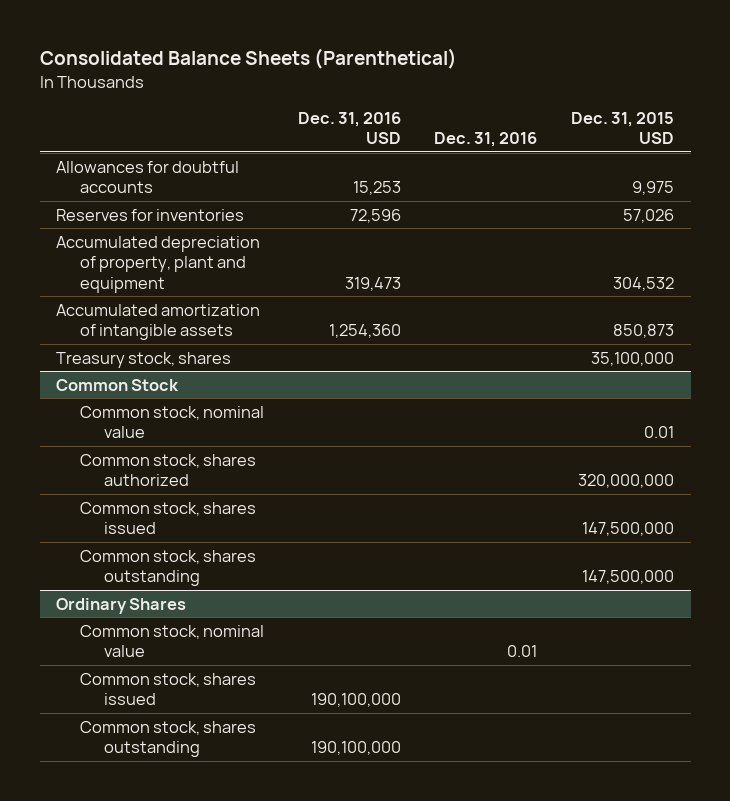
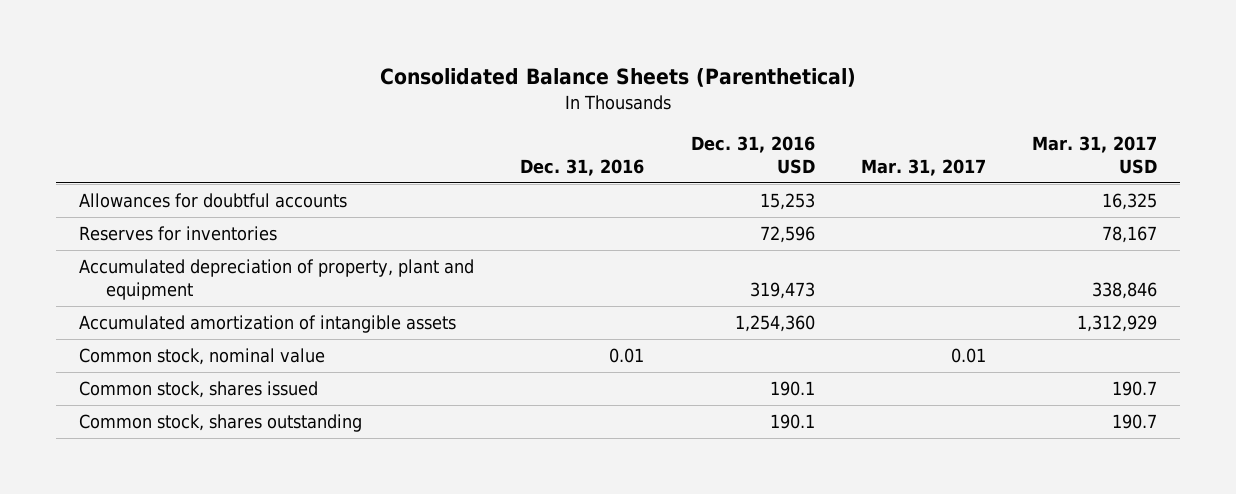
[570,111,674,145] Dec. 31, 2015 USD -> none
none -> [860,158,986,176] Mar. 31, 2017
none -> [1032,136,1158,174] Mar. 31, 2017 USD
[56,351,232,368] Treasury stock, shares -> none
[56,378,180,391] Common Stock -> none
[80,405,265,439] Common stock, nominal value -> none
[80,453,257,487] Common stock, shares authorized -> none
[80,501,257,535] Common stock, shares issued -> none
[80,549,257,587] Common stock, shares outstanding -> none
[56,597,187,614] Ordinary Shares -> none
[80,624,265,658] Common stock, nominal value -> none
[80,672,257,706] Common stock, shares issued -> none
[80,720,257,758] Common stock, shares outstanding -> none
none -> [79,348,326,366] Common stock, nominal value
none -> [79,381,319,399] Common stock, shares issued
none -> [79,414,363,433] Common stock, shares outstanding

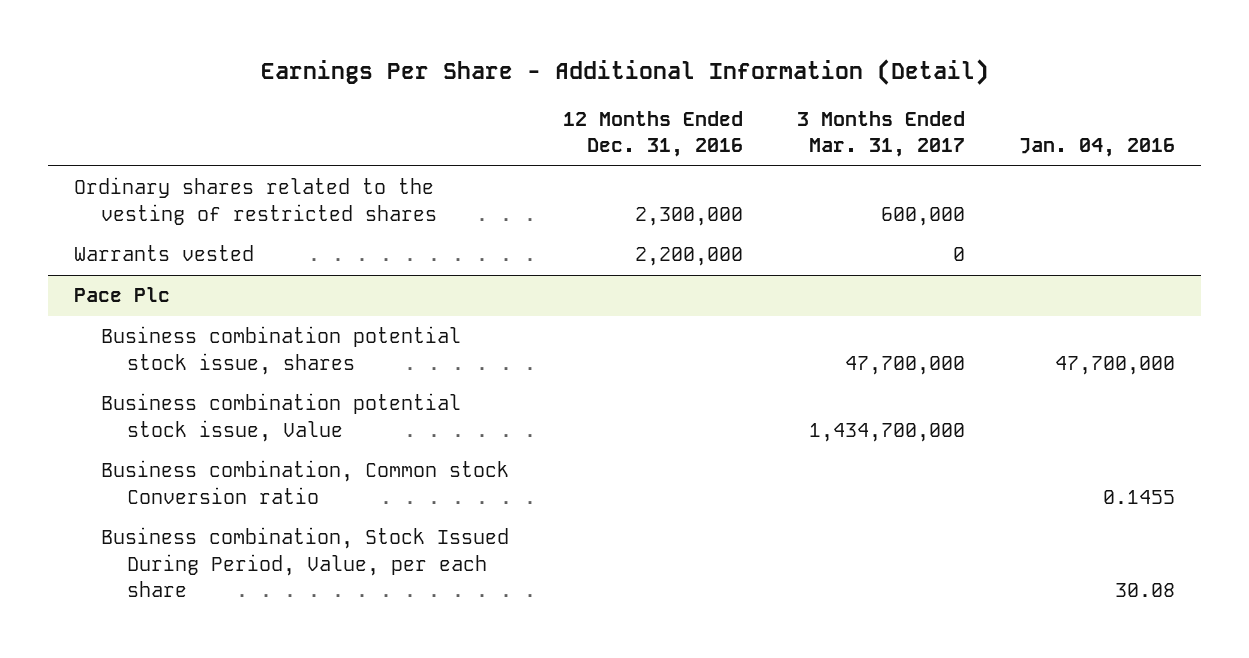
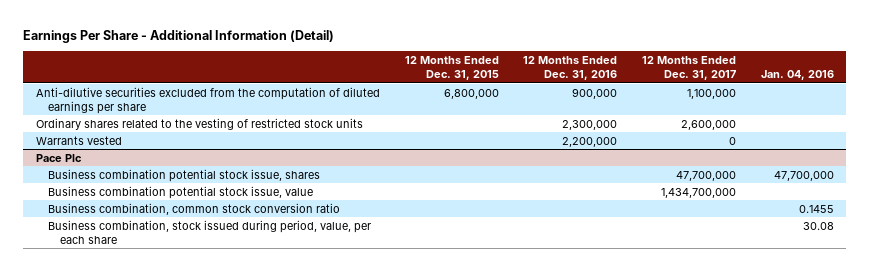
[796,111,965,158] 3 Months Ended Mar. 31, 2017 -> none
none -> [404,56,499,81] 12 Months Ended Dec. 31, 2015
none -> [642,56,737,81] 12 Months Ended Dec. 31, 2017
none -> [35,86,380,114] Anti-dilutive securities excluded from the computation of diluted earnings per share
[74,177,437,225] Ordinary shares related to the vesting of restricted shares -> [35,117,363,130] Ordinary shares related to the vesting of restricted stock units
[100,393,461,442] Business combination potential stock issue, Value -> [47,185,313,199] Business combination potential stock issue, value
[100,460,509,504] Business combination, Common stock Conversion ratio -> [47,202,340,215] Business combination, common stock conversion ratio
[100,527,509,597] Business combination, Stock Issued During Period, Value, per each share -> [47,219,371,244] Business combination, stock issued during period, value, per each share

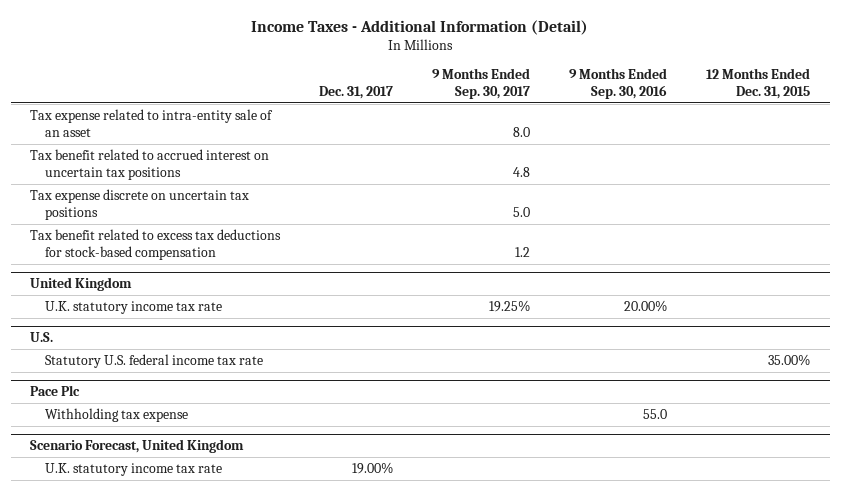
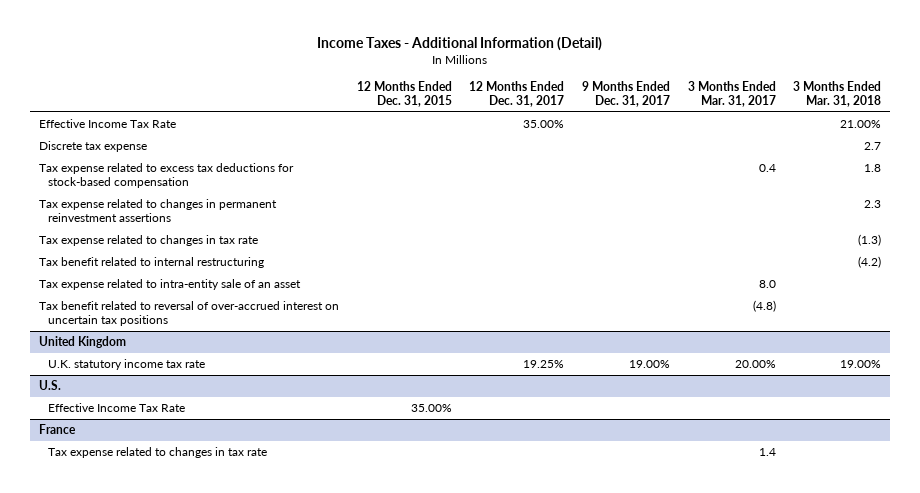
[319,85,394,99] Dec. 31, 2017 -> none
[432,67,531,99] 9 Months Ended Sep. 30, 2017 -> none
[569,67,668,99] 9 Months Ended Sep. 30, 2016 -> none
none -> [469,80,565,108] 12 Months Ended Dec. 31, 2017
none -> [581,80,670,108] 9 Months Ended Dec. 31, 2017
none -> [687,80,776,108] 3 Months Ended Mar. 31, 2017
none -> [793,80,882,108] 3 Months Ended Mar. 31, 2018
none -> [38,119,176,129] Effective Income Tax Rate
none -> [38,141,147,153] Discrete tax expense
none -> [38,163,294,189] Tax expense related to excess tax deductions for stock-based compensation
none -> [38,199,277,223] Tax expense related to changes in permanent reinvestment assertions
none -> [38,235,258,247] Tax expense related to changes in tax rate
none -> [38,257,264,269] Tax benefit related to internal restructuring
[30,188,250,220] Tax expense discrete on uncertain tax positions -> none
[30,228,282,260] Tax benefit related to excess tax deductions for stock-based compensation -> none
[30,148,270,180] Tax benefit related to accrued interest on uncertain tax positions -> [38,301,339,327] Tax benefit related to reversal of over-accrued interest on uncertain tax positions
[30,385,81,397] Pace Plc -> none
[44,407,188,422] Withholding tax expense -> none
[30,439,245,454] Scenario Forecast, United Kingdom -> none
[44,462,222,476] U.K. statutory income tax rate -> none
[44,353,263,368] Statutory U.S. federal income tax rate -> [48,403,186,413] Effective Income Tax Rate
none -> [38,424,76,435] France
none -> [48,447,268,459] Tax expense related to changes in tax rate

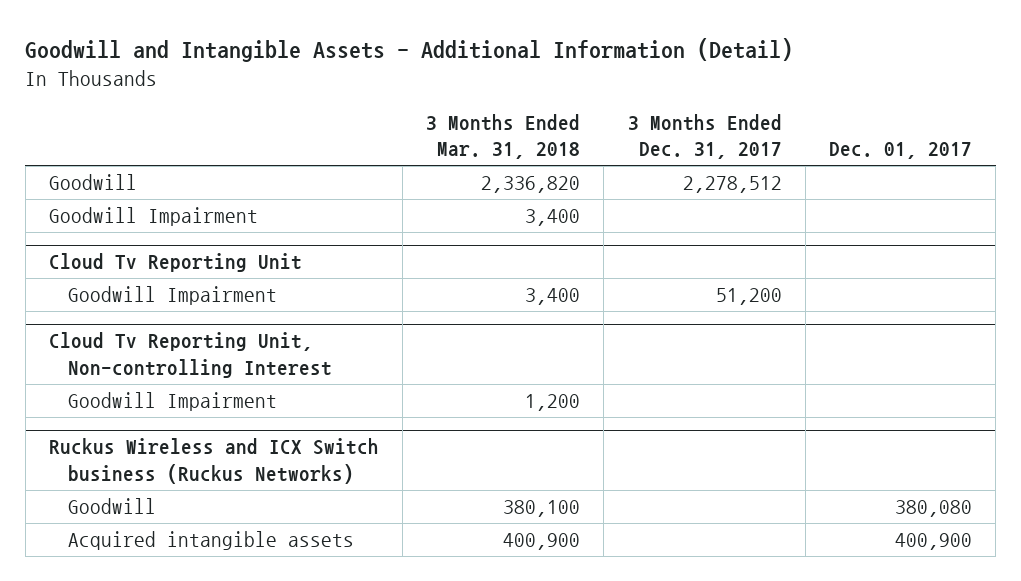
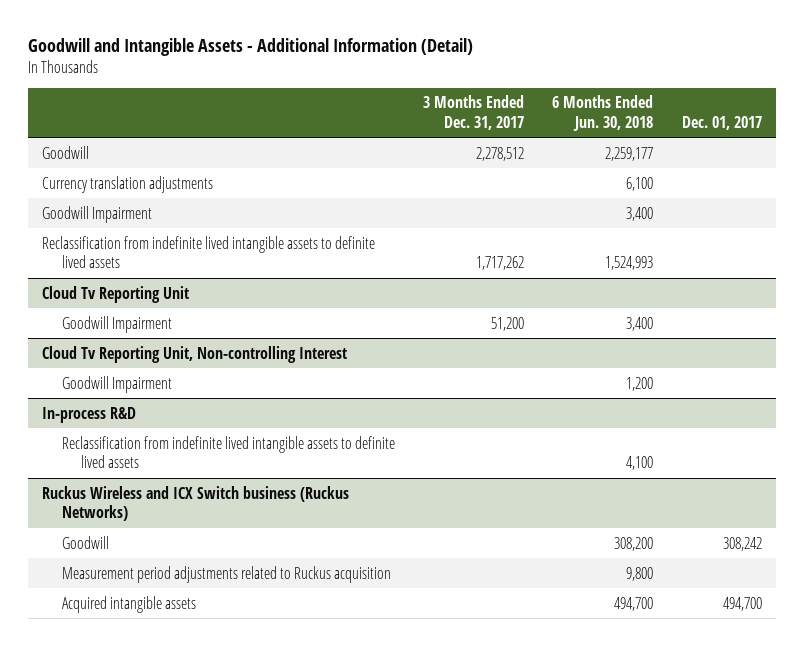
[426,113,581,160] 3 Months Ended Mar. 31, 2018 -> none
none -> [552,95,654,131] 6 Months Ended Jun. 30, 2018
none -> [42,175,214,193] Currency translation adjustments
none -> [42,235,376,268] Reclassification from indefinite lived intangible assets to definite lived assets
none -> [42,406,137,423] In-process R&D
none -> [61,435,395,468] Reclassification from indefinite lived intangible assets to definite lived assets
[894,499,972,517] 380,080 -> [722,536,762,551] 308,242
none -> [61,565,391,583] Measurement period adjustments related to Ruckus acquisition
[894,532,972,550] 400,900 -> [722,596,762,611] 494,700

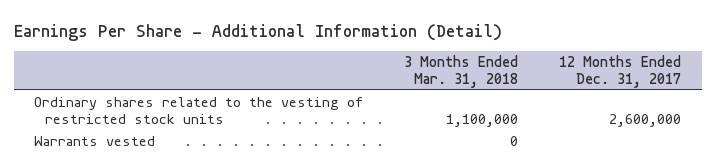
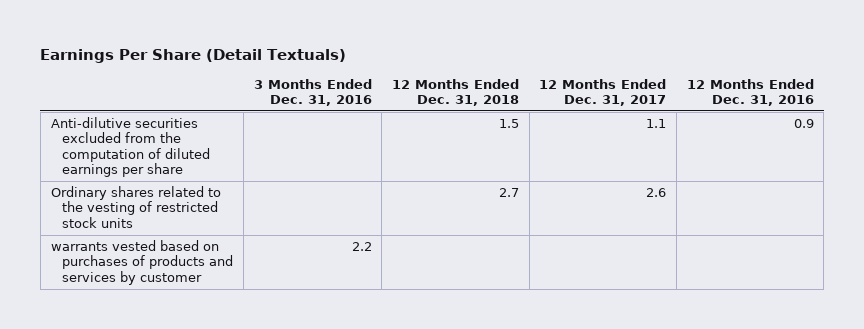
[13,23,502,41] Earnings Per Share - Additional Information (Detail) -> [40,48,347,63] Earnings Per Share (Detail Textuals)
[404,54,519,89] 3 Months Ended Mar. 31, 2018 -> none
none -> [253,78,372,107] 3 Months Ended Dec. 31, 2016
none -> [392,78,520,107] 12 Months Ended Dec. 31, 2018
none -> [686,78,814,107] 12 Months Ended Dec. 31, 2016
none -> [50,116,211,178] Anti-dilutive securities excluded from the computation of diluted earnings per share
[609,114,682,128] 2,600,000 -> [646,187,667,197] 2.6
[34,135,156,146] Warrants vested -> [50,239,234,285] warrants vested based on purchases of products and services by customer

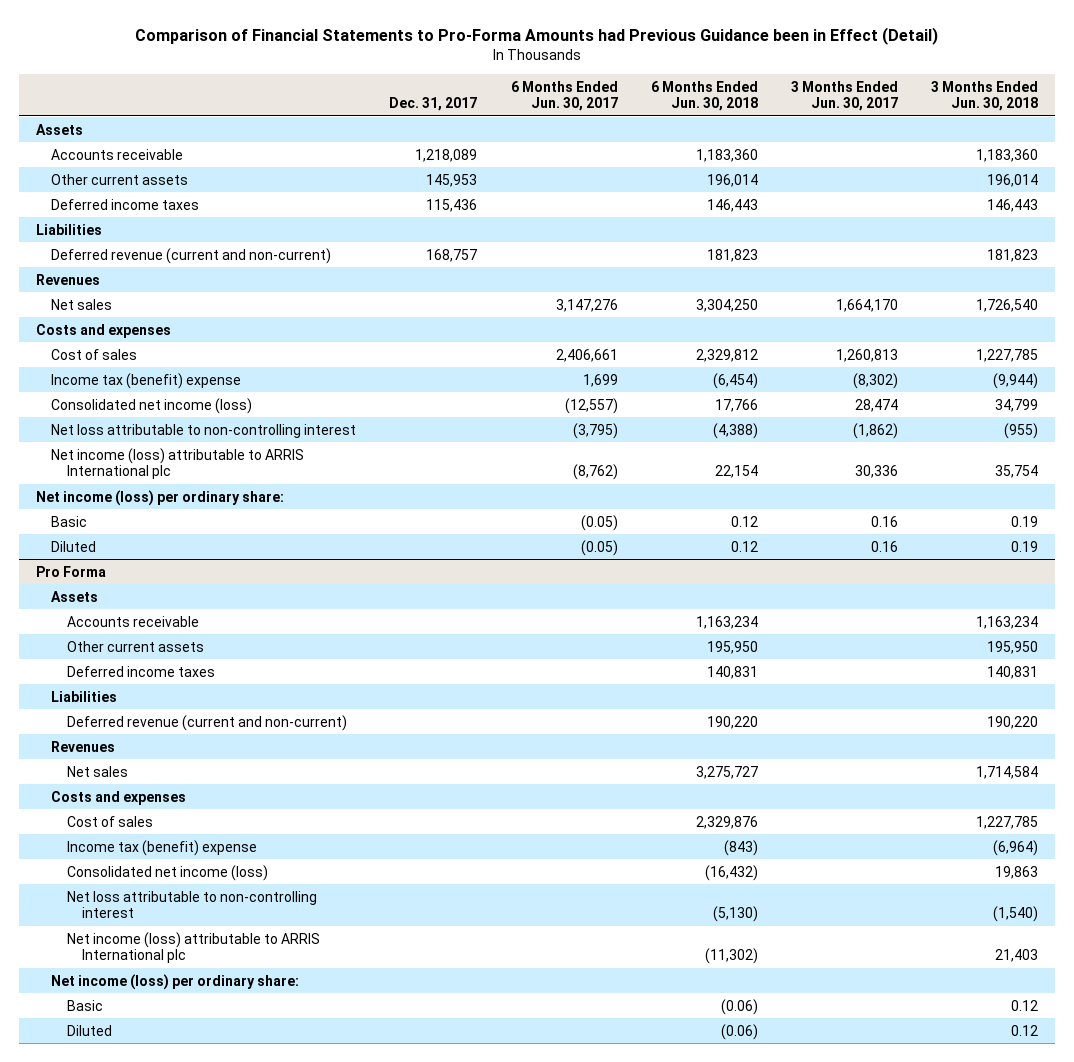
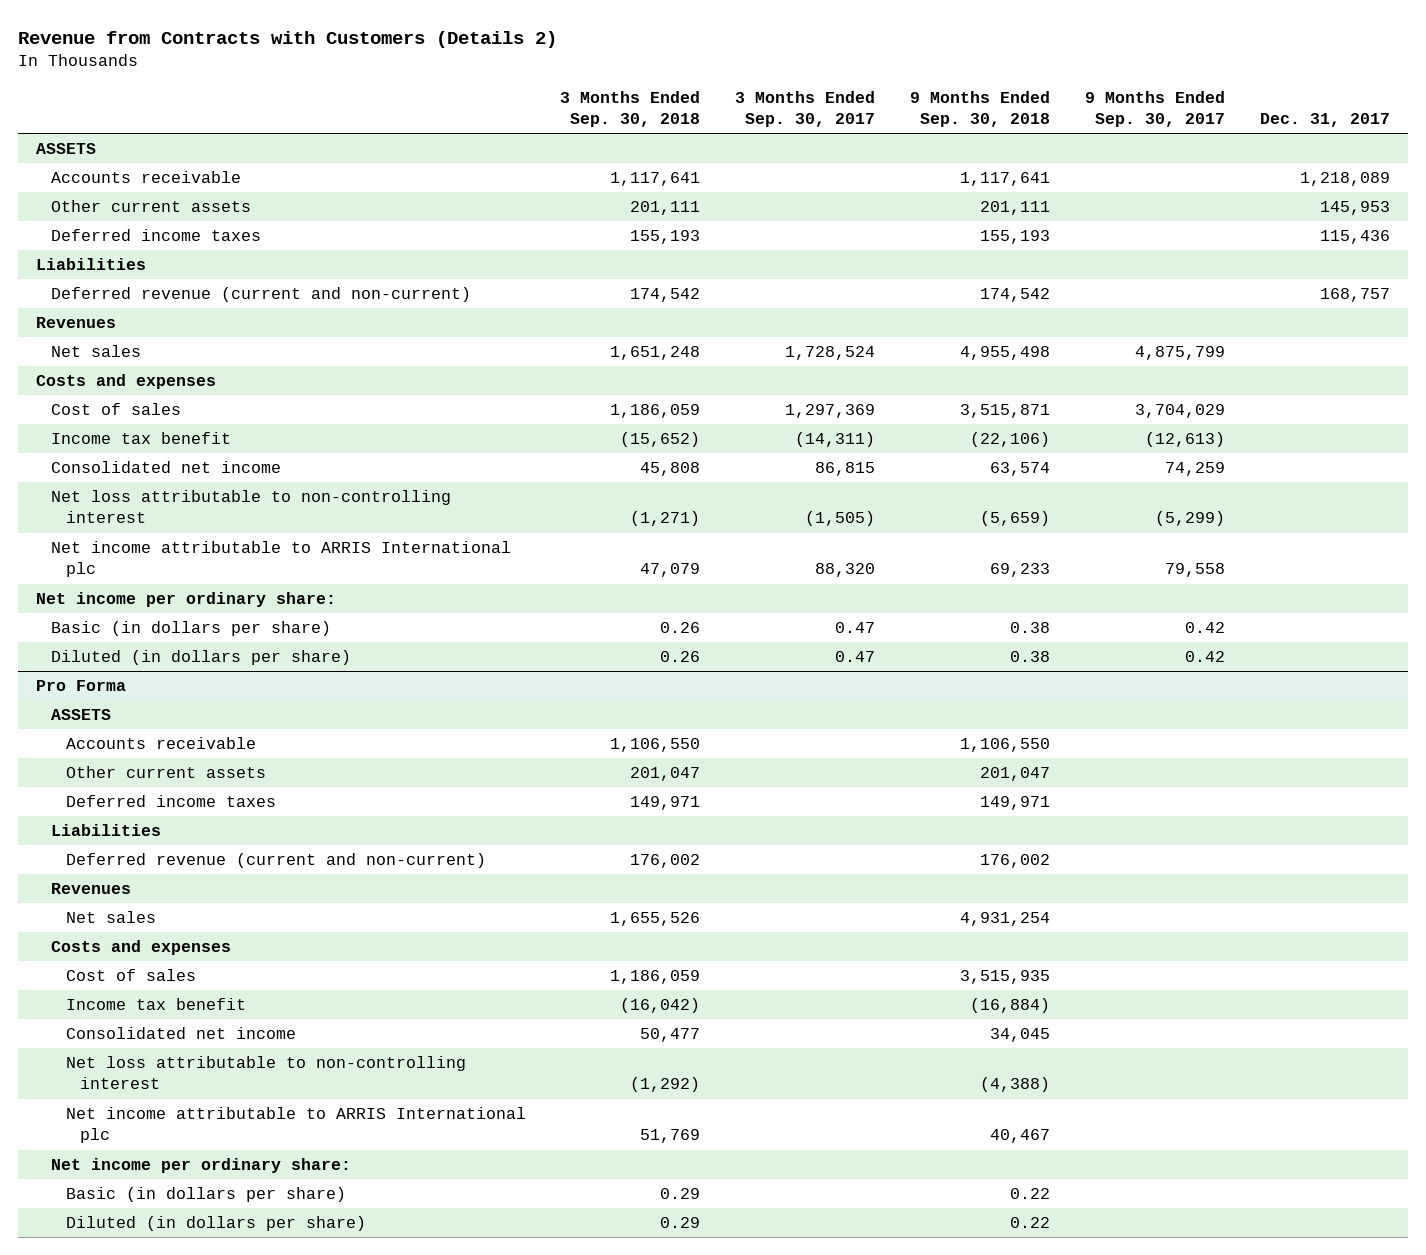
[134,26,938,45] Comparison of Financial Statements to Pro-Forma Amounts had Previous Guidance been in Effect (Detail) -> [18,30,558,48] Revenue from Contracts with Customers (Details 2)
[510,80,618,111] 6 Months Ended Jun. 30, 2017 -> none
[650,80,758,111] 6 Months Ended Jun. 30, 2018 -> none
[790,80,898,111] 3 Months Ended Jun. 30, 2017 -> none
[930,80,1038,111] 3 Months Ended Jun. 30, 2018 -> none
none -> [560,90,701,127] 3 Months Ended Sep. 30, 2018
none -> [735,90,876,127] 3 Months Ended Sep. 30, 2017
none -> [910,90,1051,127] 9 Months Ended Sep. 30, 2018
none -> [1085,90,1226,127] 9 Months Ended Sep. 30, 2017
[35,123,83,135] Assets -> [35,143,96,155] ASSETS
[51,372,242,389] Income tax (benefit) expense -> [50,432,231,445] Income tax benefit
[51,397,253,414] Consolidated net income (loss) -> [50,461,281,474] Consolidated net income
[51,447,305,479] Net income (loss) attributable to ARRIS International plc -> [50,541,511,578] Net income attributable to ARRIS International plc
[35,489,284,506] Net income (loss) per ordinary share: -> [35,592,336,608] Net income per ordinary share:
[51,515,88,527] Basic -> [50,621,331,637] Basic (in dollars per share)
[51,540,97,552] Diluted -> [50,650,351,666] Diluted (in dollars per share)
[51,590,99,602] Assets -> [50,709,111,721] ASSETS
[66,839,257,856] Income tax (benefit) expense -> [65,998,246,1011] Income tax benefit
[66,864,268,881] Consolidated net income (loss) -> [65,1027,296,1040] Consolidated net income
[66,931,320,963] Net income (loss) attributable to ARRIS International plc -> [65,1107,526,1144] Net income attributable to ARRIS International plc
[51,973,300,990] Net income (loss) per ordinary share: -> [50,1158,351,1174] Net income per ordinary share:
[66,999,103,1011] Basic -> [65,1187,346,1203] Basic (in dollars per share)
[66,1024,112,1036] Diluted -> [65,1216,366,1232] Diluted (in dollars per share)

